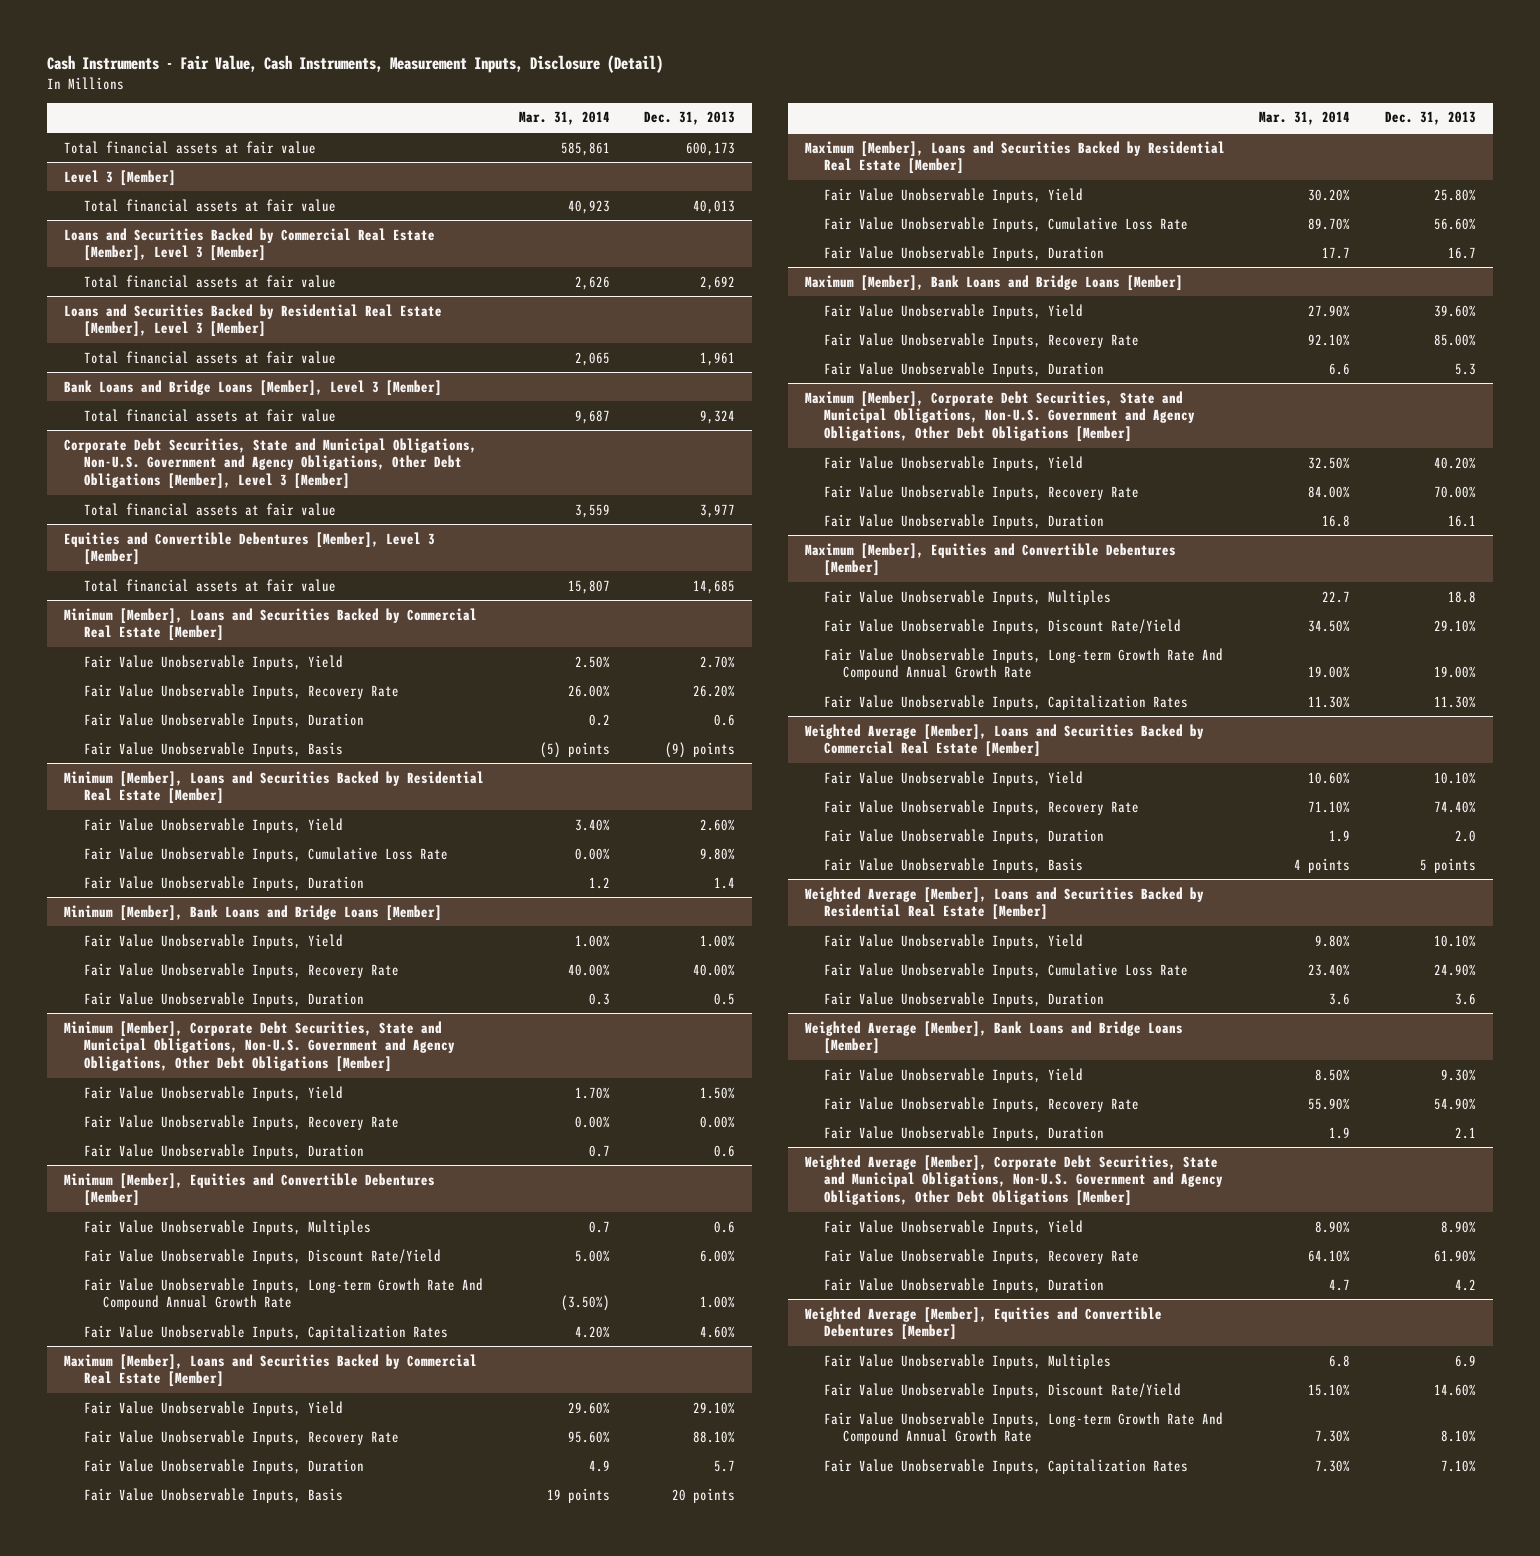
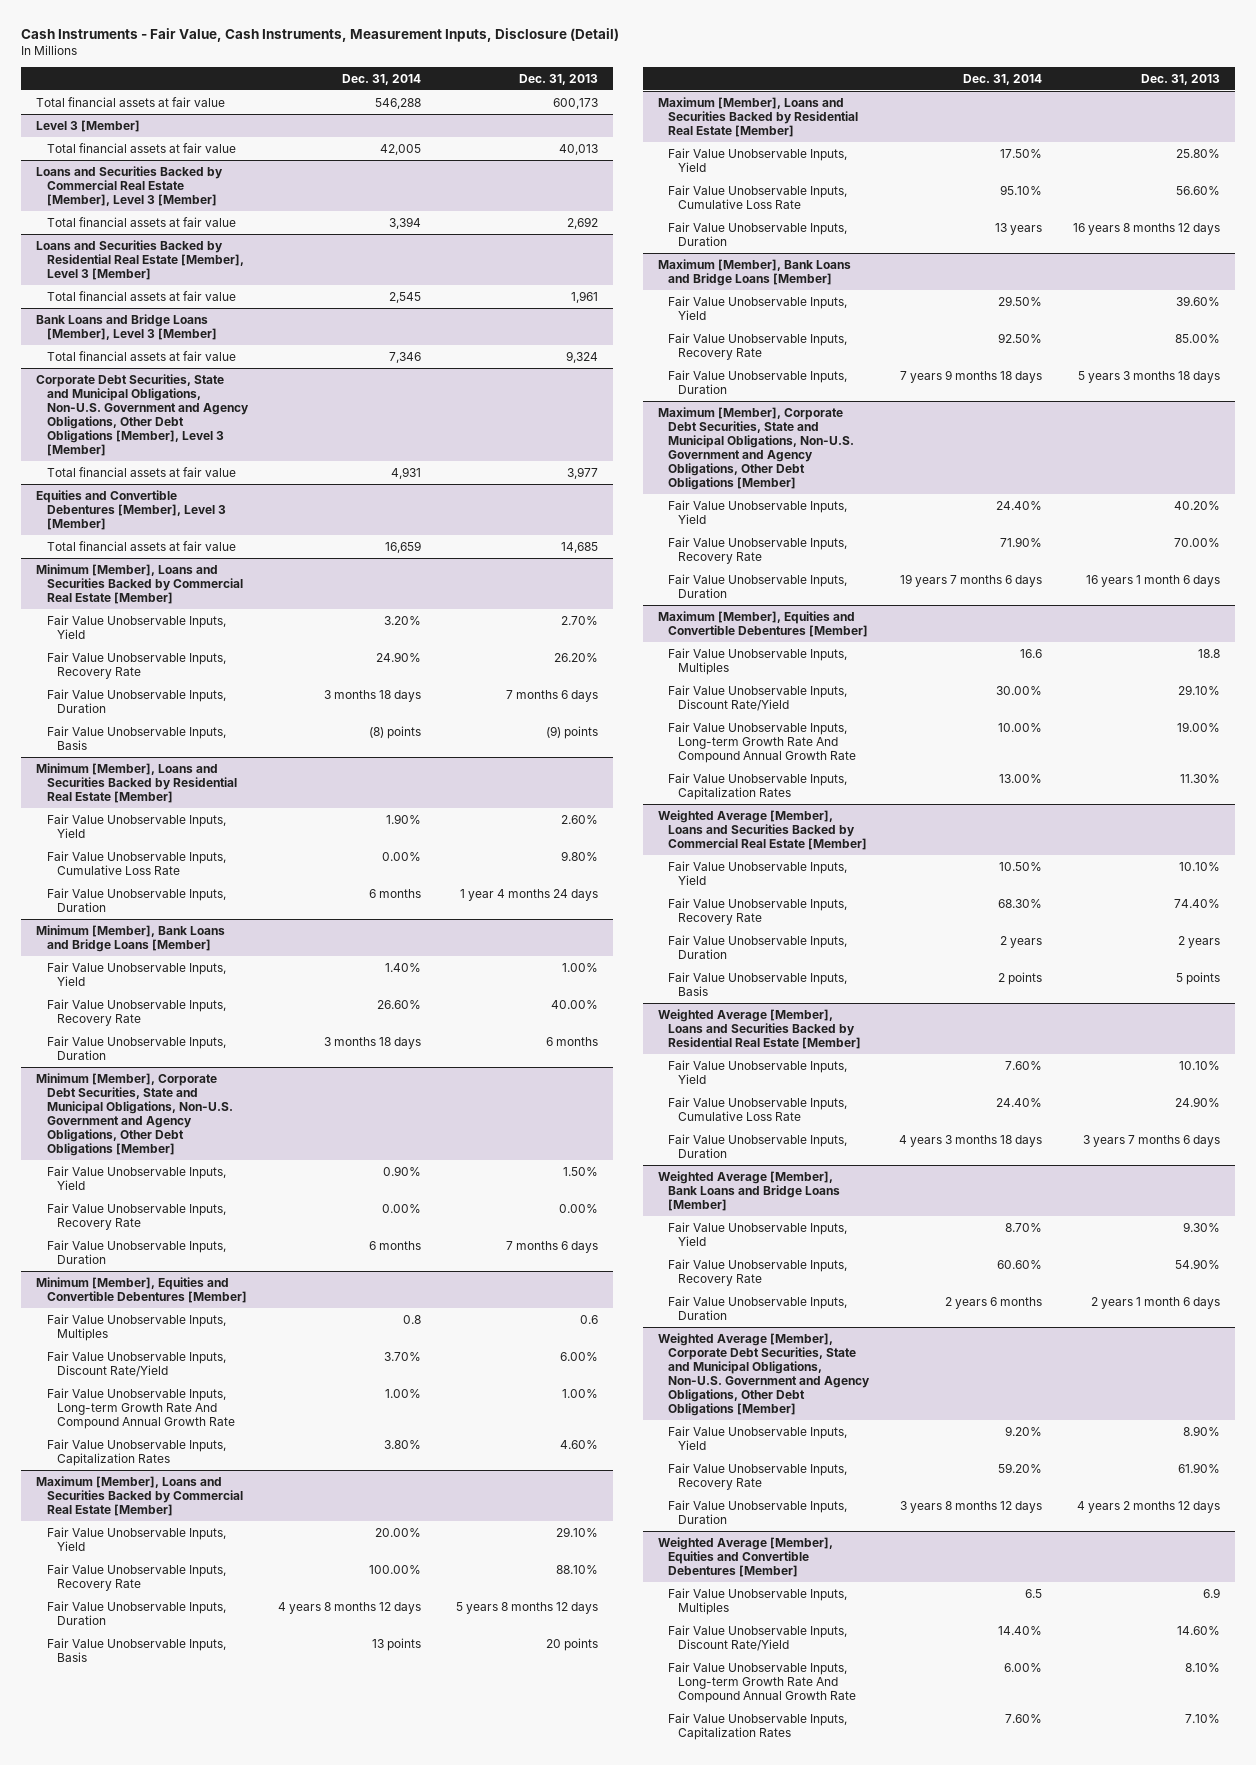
[518,111,610,126] Mar. 31, 2014 -> none
none -> [341,73,421,85] Dec. 31, 2014
[713,713,735,726] 0.6 -> [506,689,599,702] 7 months 6 days
[713,876,735,889] 1.4 -> [460,888,599,901] 1 year 4 months 24 days
[713,992,735,1005] 0.5 -> [546,1036,599,1046] 6 months
[713,1144,735,1157] 0.6 -> [506,1240,599,1253] 7 months 6 days
[713,1459,735,1472] 5.7 -> [456,1601,599,1614] 5 years 8 months 12 days
[1447,246,1476,259] 16.7 -> [1072,222,1220,235] 16 years 8 months 12 days
[1454,362,1476,375] 5.3 -> [1077,370,1220,383] 5 years 3 months 18 days
[1447,514,1476,527] 16.1 -> [1085,574,1220,587] 16 years 1 month 6 days
[1454,829,1476,842] 2.0 -> [1177,935,1220,948] 2 years
[1454,992,1476,1005] 3.6 -> [1082,1134,1220,1147] 3 years 7 months 6 days
[1454,1126,1476,1139] 2.1 -> [1090,1296,1220,1309] 2 years 1 month 6 days
[1454,1278,1476,1291] 4.2 -> [1076,1500,1220,1513] 4 years 2 months 12 days

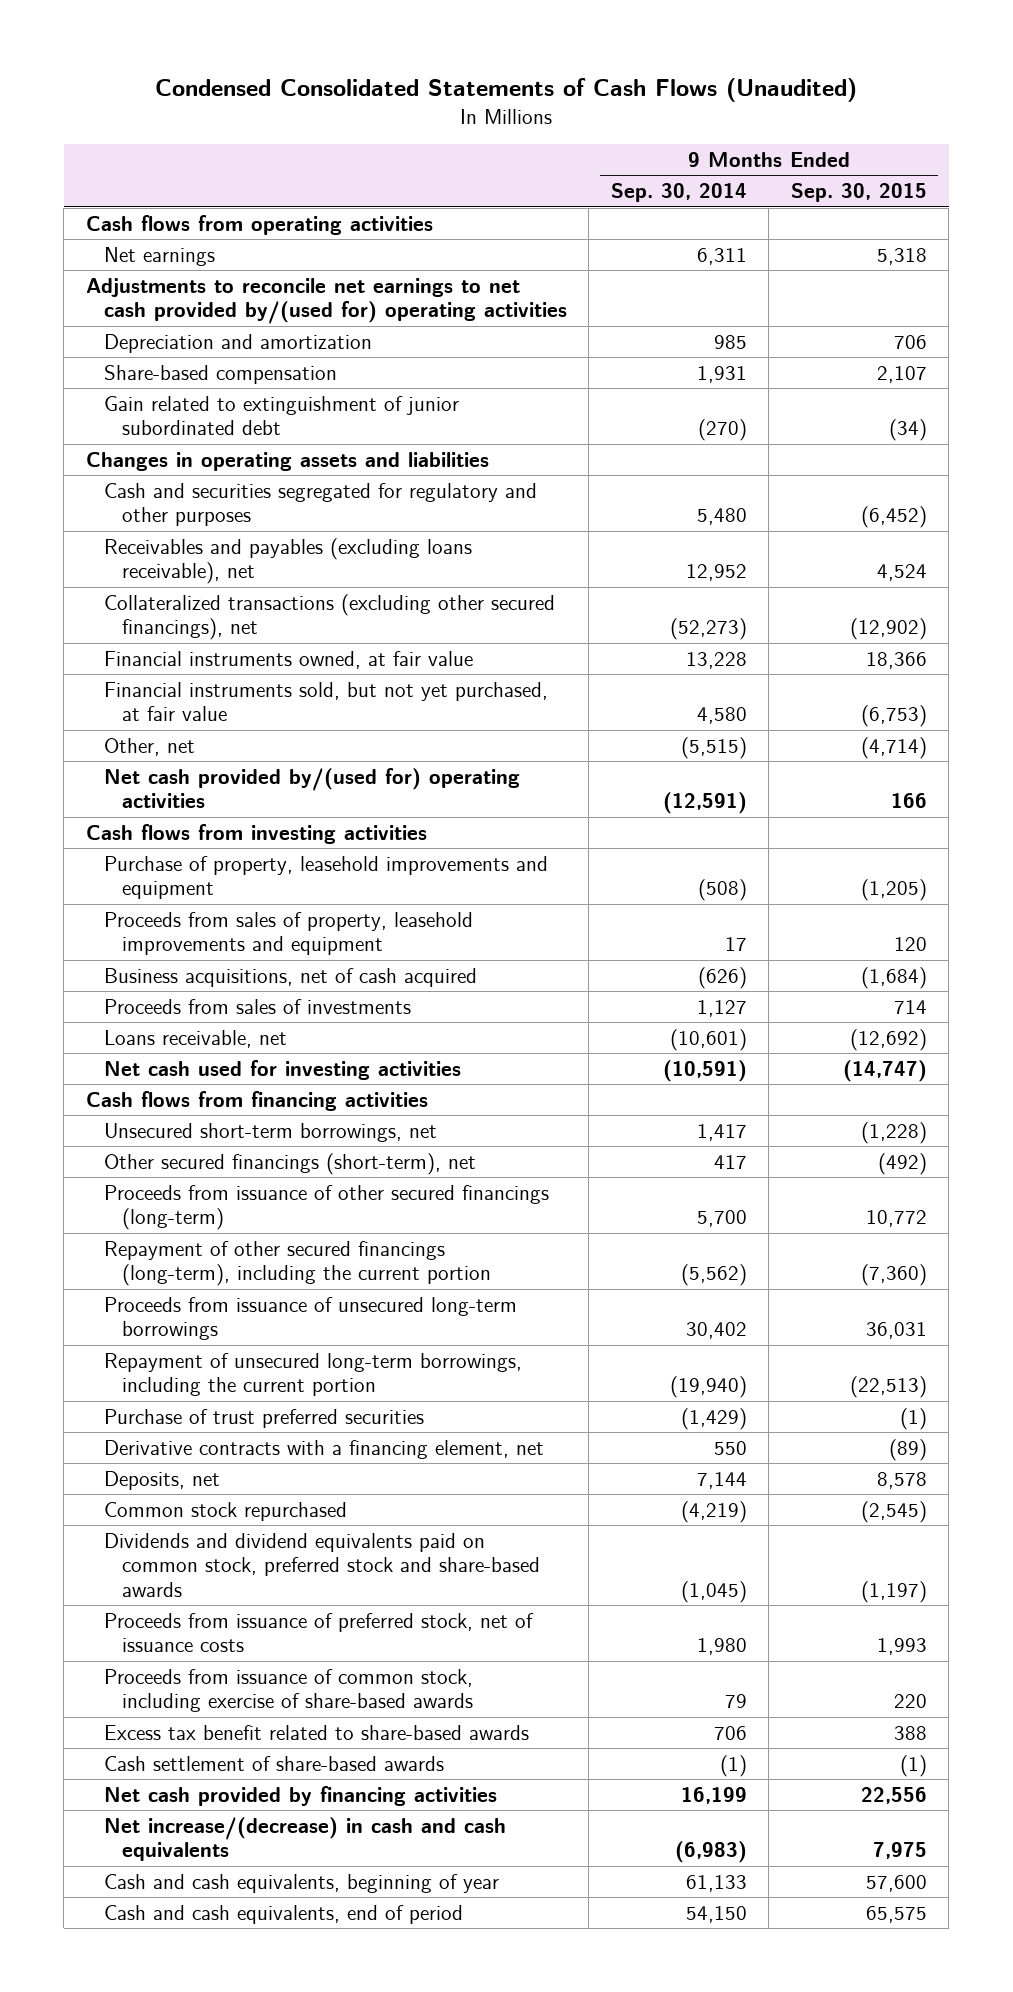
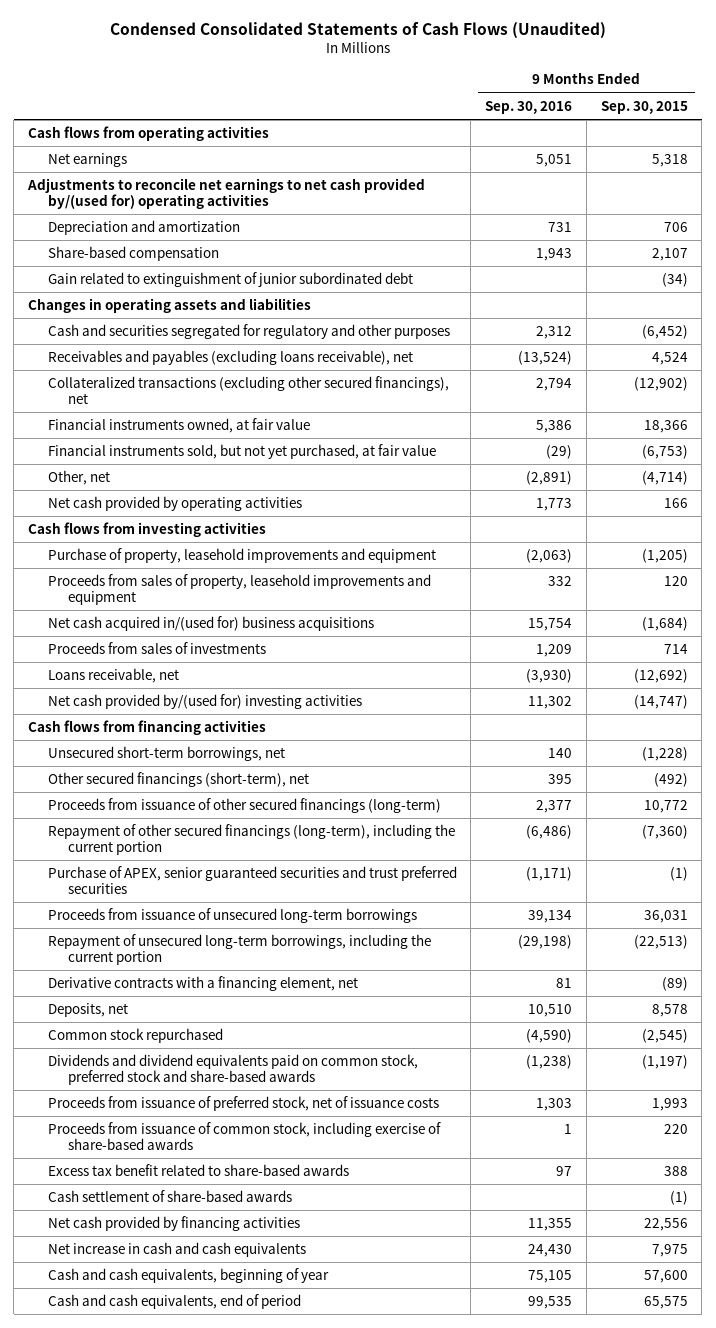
[610,183,747,203] Sep. 30, 2014 -> none
none -> [485,100,573,114] Sep. 30, 2016
[103,767,520,809] Net cash provided by/(used for) operating activities -> [47,496,302,512] Net cash provided by operating activities
[103,967,477,987] Business acquisitions, net of cash acquired -> [47,616,374,632] Net cash acquired in/(used for) business acquisitions
[103,1059,461,1080] Net cash used for investing activities -> [47,694,362,710] Net cash provided by/(used for) investing activities
none -> [47,866,457,895] Purchase of APEX, senior guaranteed securities and trust preferred securities
[103,1408,424,1428] Purchase of trust preferred securities -> none
[103,1816,506,1862] Net increase/(decrease) in cash and cash equivalents -> [47,1242,306,1258] Net increase in cash and cash equivalents

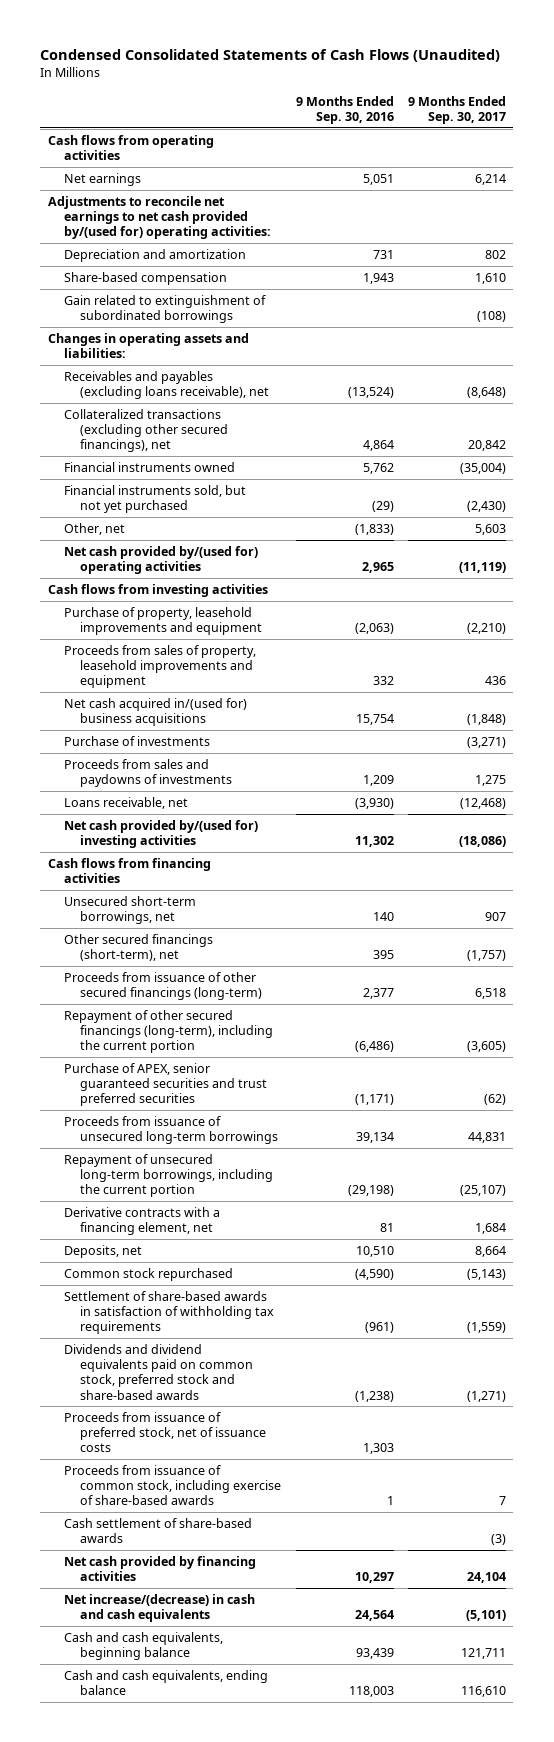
[600,100,688,114] Sep. 30, 2015 -> none
none -> [407,95,506,124] 9 Months Ended Sep. 30, 2017
[26,178,425,210] Adjustments to reconcile net earnings to net cash provided by/(used for) operating activities -> [47,195,271,240] Adjustments to reconcile net earnings to net cash provided by/(used for) operating activities:
[47,324,450,340] Cash and securities segregated for regulatory and other purposes -> none
[47,272,413,288] Gain related to extinguishment of junior subordinated debt -> [63,294,266,324] Gain related to extinguishment of subordinated borrowings
[27,298,311,314] Changes in operating assets and liabilities -> [47,332,249,359] Changes in operating assets and liabilities:
[536,378,573,392] 2,794 -> [362,440,394,452] 4,864
[47,418,310,434] Financial instruments owned, at fair value -> [63,461,235,472] Financial instruments owned
[536,420,573,434] 5,386 -> [362,462,394,474] 5,762
[47,444,436,460] Financial instruments sold, but not yet purchased, at fair value -> [63,484,246,514] Financial instruments sold, but not yet purchased
[526,471,573,486] (2,891) -> [354,523,394,535] (1,833)
[47,496,302,512] Net cash provided by operating activities -> [63,545,258,575] Net cash provided by/(used for) operating activities
[536,498,573,512] 1,773 -> [361,562,394,574] 2,965
none -> [63,735,210,746] Purchase of investments
[47,642,266,655] Proceeds from sales of investments -> [63,758,233,788] Proceeds from sales and paydowns of investments
none -> [63,1290,275,1335] Settlement of share-based awards in satisfaction of withholding tax requirements
[47,1164,349,1177] Excess tax benefit related to share-based awards -> none
[528,1218,573,1232] 11,355 -> [354,1572,394,1584] 10,297
[47,1242,306,1258] Net increase in cash and cash equivalents -> [63,1593,255,1623] Net increase/(decrease) in cash and cash equivalents
[528,1244,573,1258] 24,430 -> [354,1610,394,1622] 24,564
[47,1268,329,1284] Cash and cash equivalents, beginning of year -> [63,1631,223,1661] Cash and cash equivalents, beginning balance
[528,1270,573,1284] 75,105 -> [355,1648,394,1660] 93,439
[47,1294,301,1310] Cash and cash equivalents, end of period -> [63,1669,268,1696] Cash and cash equivalents, ending balance
[528,1296,573,1310] 99,535 -> [348,1686,394,1698] 118,003

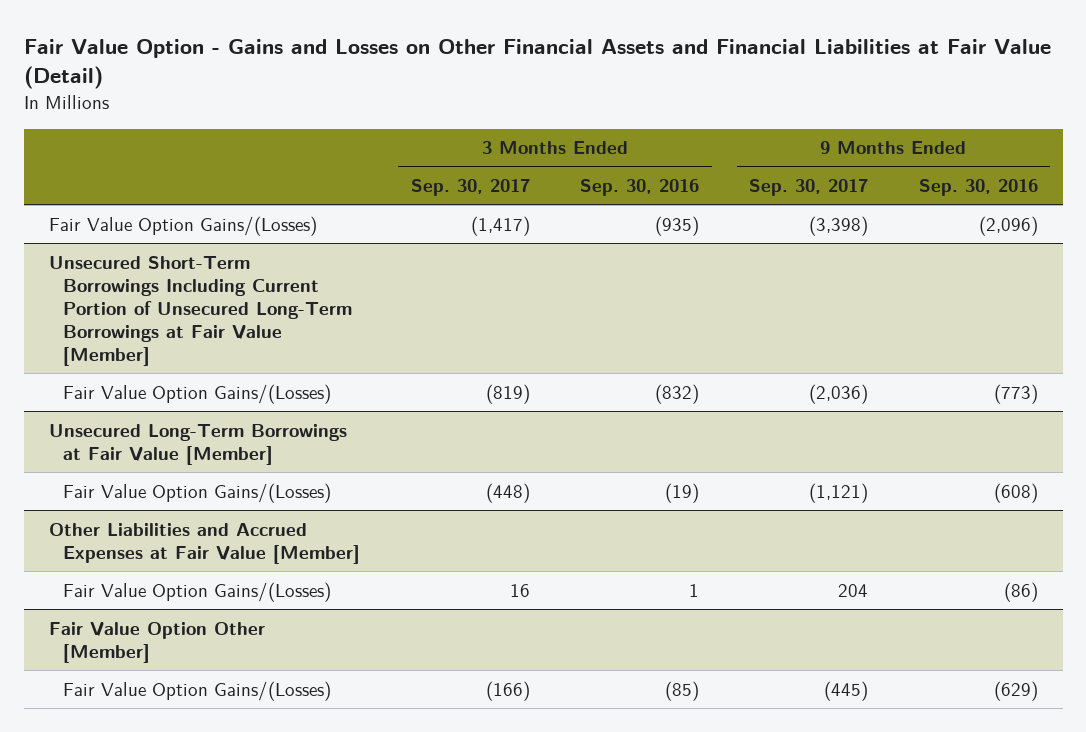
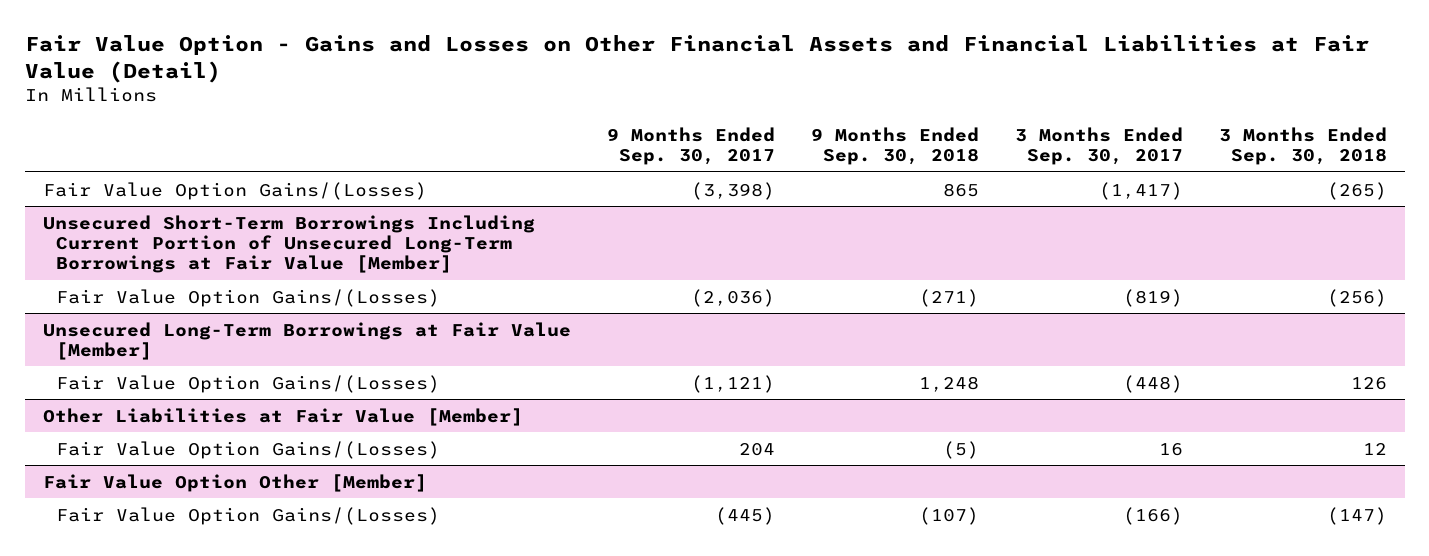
[580,178,700,196] Sep. 30, 2016 -> none
[918,178,1038,196] Sep. 30, 2016 -> none
none -> [810,126,979,166] 9 Months Ended Sep. 30, 2018
none -> [1218,126,1387,166] 3 Months Ended Sep. 30, 2018
[48,522,361,564] Other Liabilities and Accrued Expenses at Fair Value [Member] -> [42,407,523,426] Other Liabilities at Fair Value [Member]

